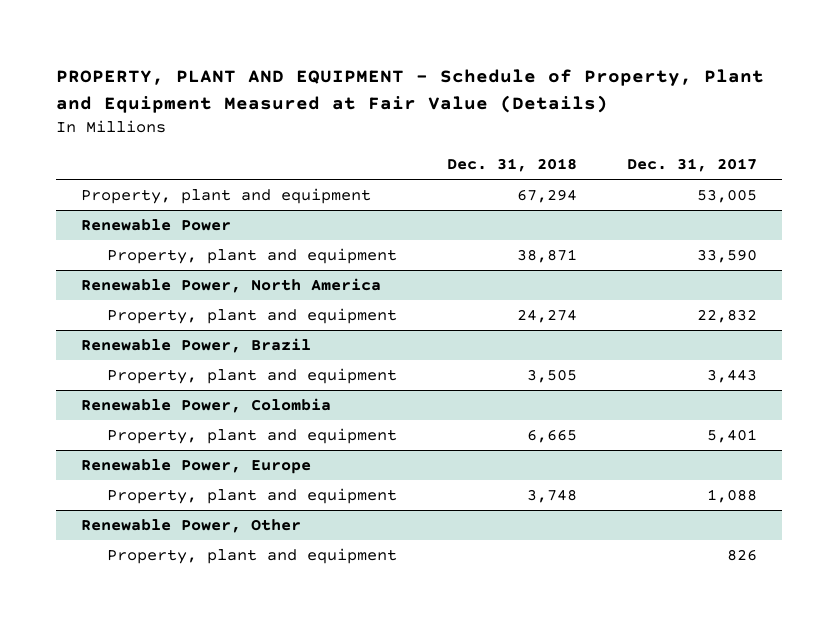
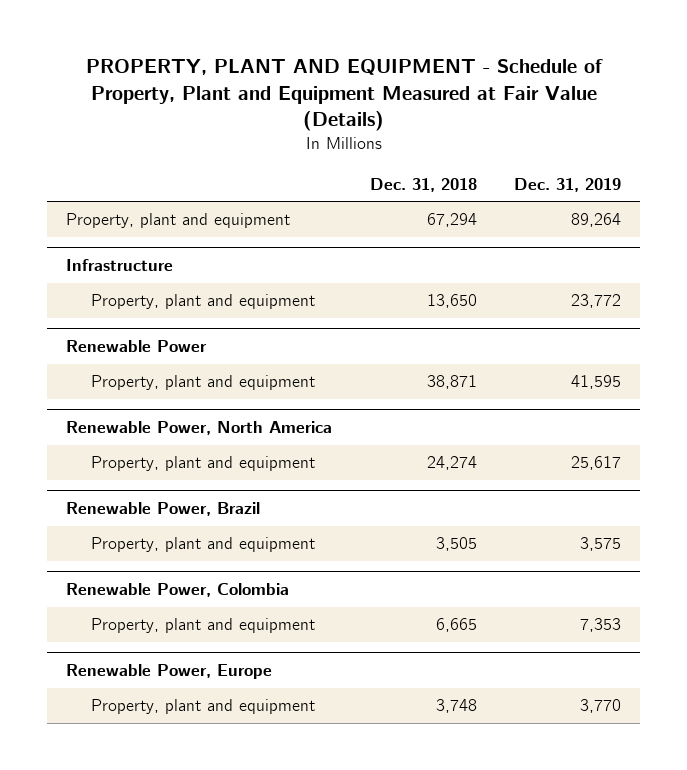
[627,158,758,173] Dec. 31, 2017 -> none
none -> [514,177,622,192] Dec. 31, 2019
none -> [65,259,173,272] Infrastructure
none -> [91,294,316,310] Property, plant and equipment
[80,518,301,533] Renewable Power, Other -> none
[107,547,398,564] Property, plant and equipment -> none

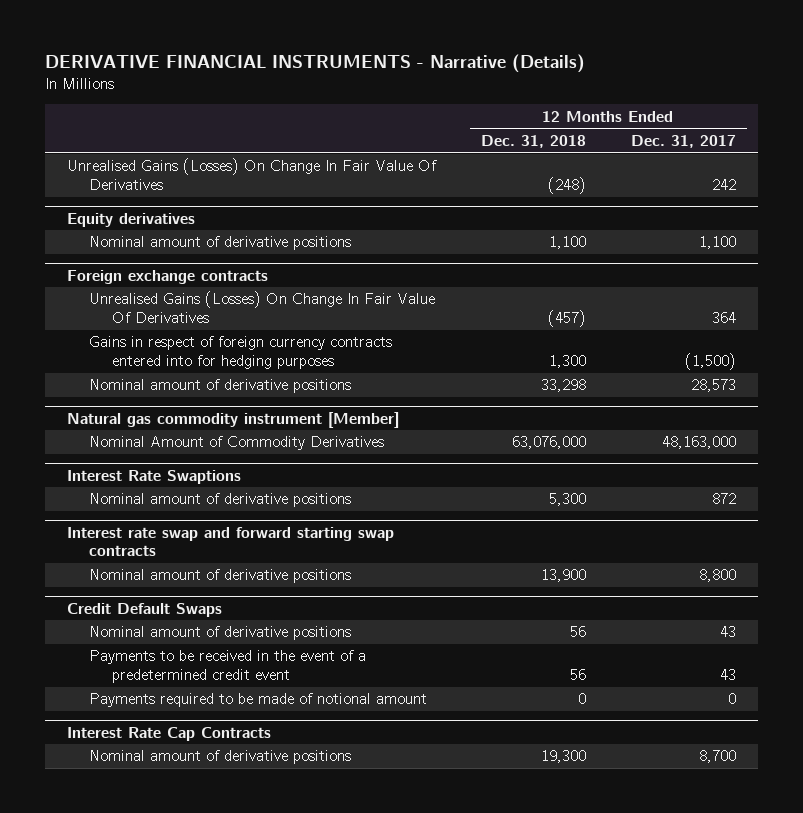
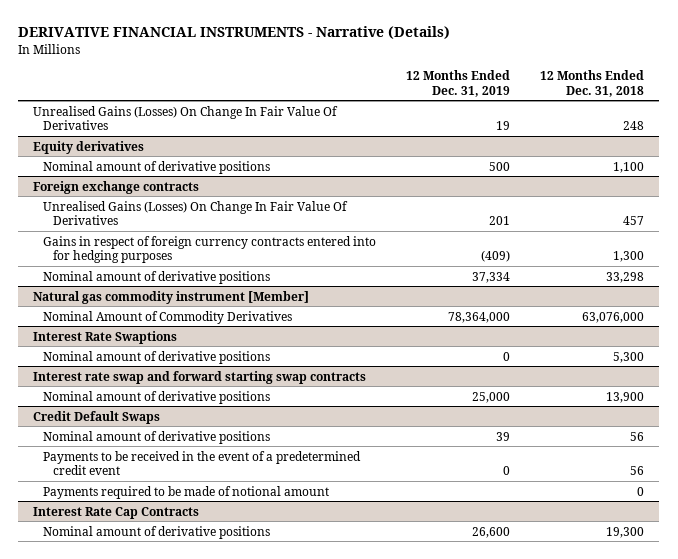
[630,134,736,148] Dec. 31, 2017 -> none
none -> [406,70,511,97] 12 Months Ended Dec. 31, 2019
[547,176,586,194] (248) -> [623,120,645,130] 248
[547,309,586,327] (457) -> [623,215,645,225] 457

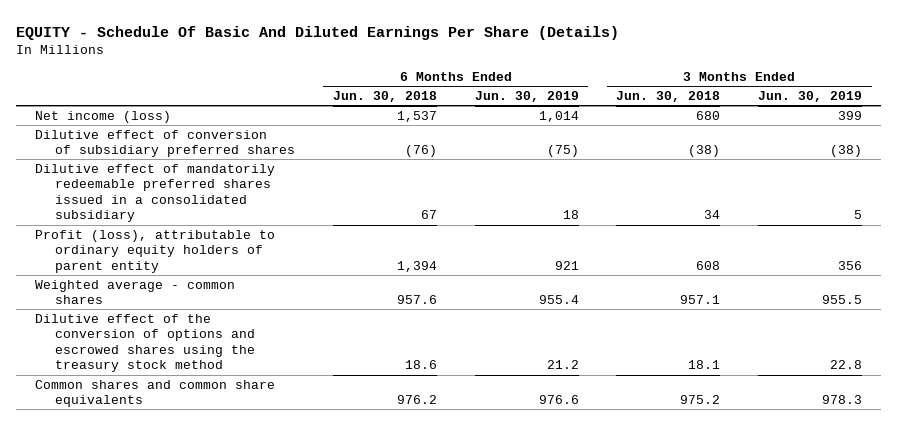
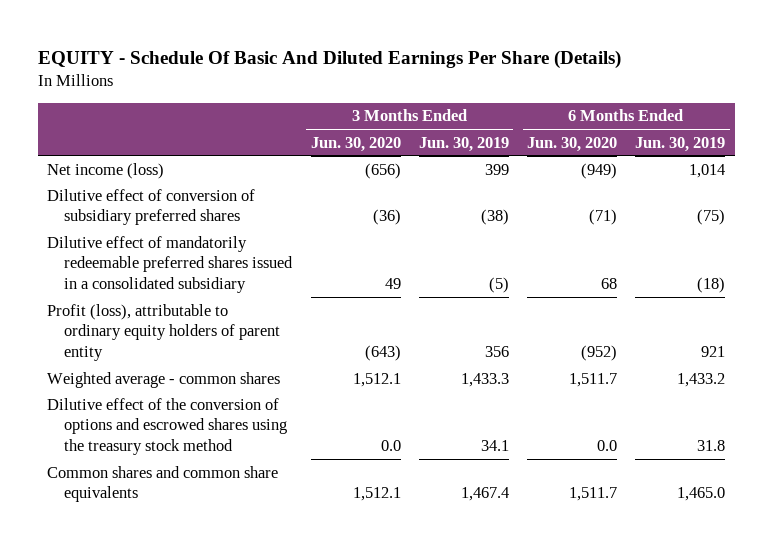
[332,91,437,103] Jun. 30, 2018 -> none
[616,91,721,103] Jun. 30, 2018 -> none
none -> [310,136,401,152] Jun. 30, 2020
none -> [527,136,618,152] Jun. 30, 2020
[562,210,579,220] 18 -> [697,277,726,294] (18)
[854,210,863,220] 5 -> [488,277,509,294] (5)
[538,295,579,305] 955.4 -> [677,372,726,387] 1,433.2
[822,295,863,305] 955.5 -> [460,372,509,387] 1,433.3
[546,360,579,370] 21.2 -> [697,440,726,452] 31.8
[830,360,863,370] 22.8 -> [480,440,509,452] 34.1
[538,395,579,405] 976.6 -> [677,487,726,502] 1,465.0
[822,395,863,405] 978.3 -> [460,487,509,502] 1,467.4

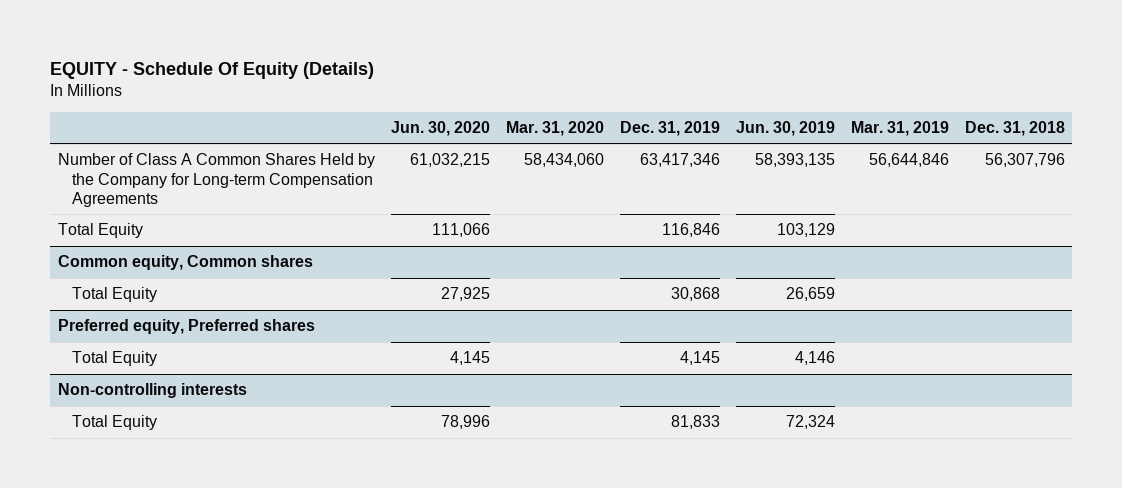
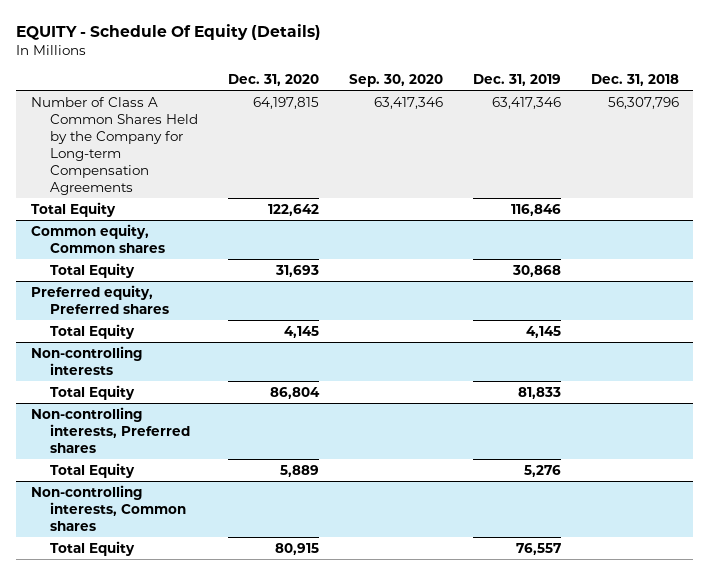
[390,120,490,136] Jun. 30, 2020 -> none
[505,120,604,136] Mar. 31, 2020 -> none
[735,120,835,136] Jun. 30, 2019 -> none
[850,120,949,136] Mar. 31, 2019 -> none
none -> [227,73,319,86] Dec. 31, 2020
none -> [348,73,443,87] Sep. 30, 2020
none -> [31,406,191,453] Non-controlling interests, Preferred shares
none -> [50,462,136,478] Total Equity
none -> [31,484,187,531] Non-controlling interests, Common shares
none -> [50,540,136,556] Total Equity

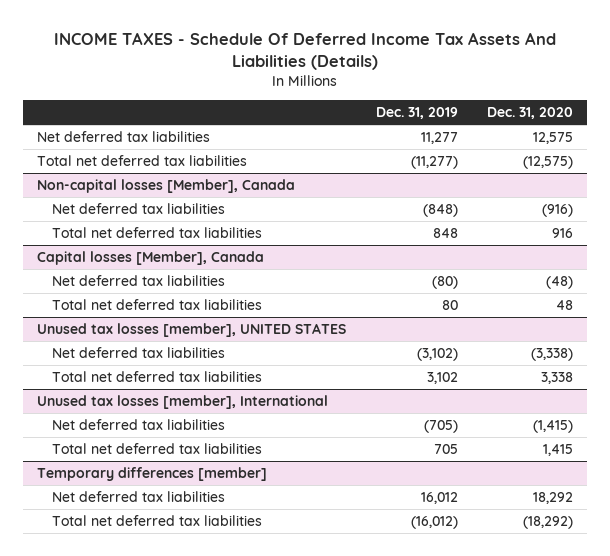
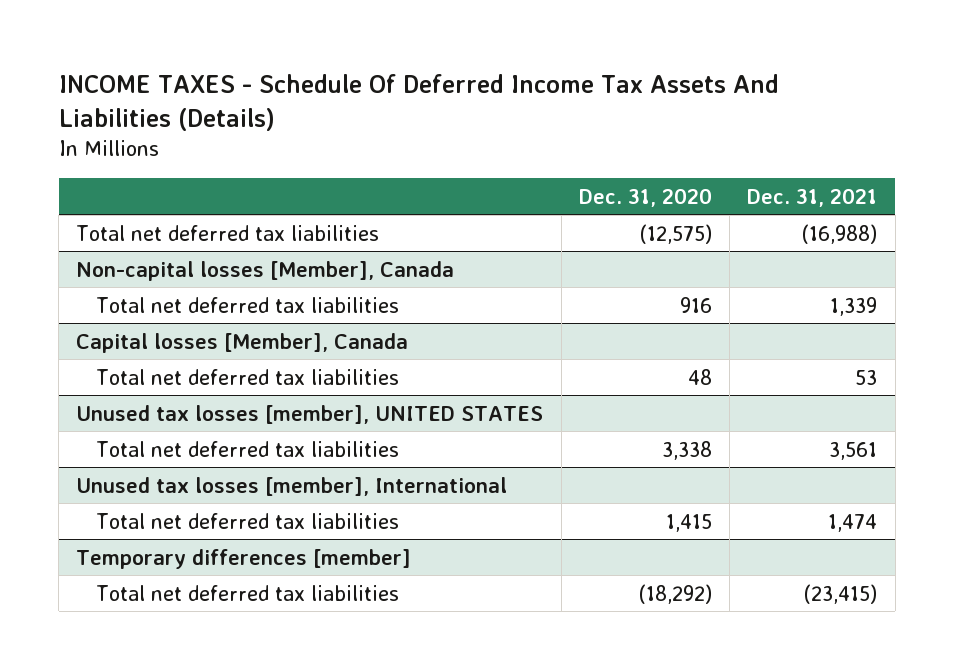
[375,107,458,120] Dec. 31, 2019 -> none
none -> [747,187,878,207] Dec. 31, 2021
[37,131,211,143] Net deferred tax liabilities -> none
[52,203,226,215] Net deferred tax liabilities -> none
[52,275,226,287] Net deferred tax liabilities -> none
[52,347,226,359] Net deferred tax liabilities -> none
[52,419,226,431] Net deferred tax liabilities -> none
[52,491,226,503] Net deferred tax liabilities -> none

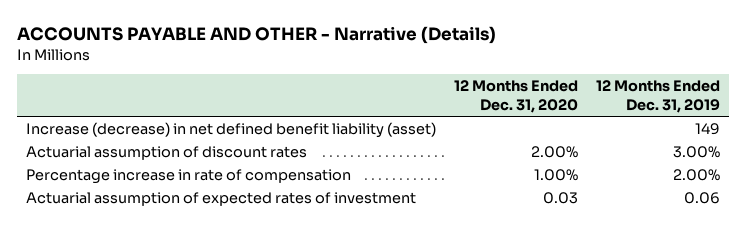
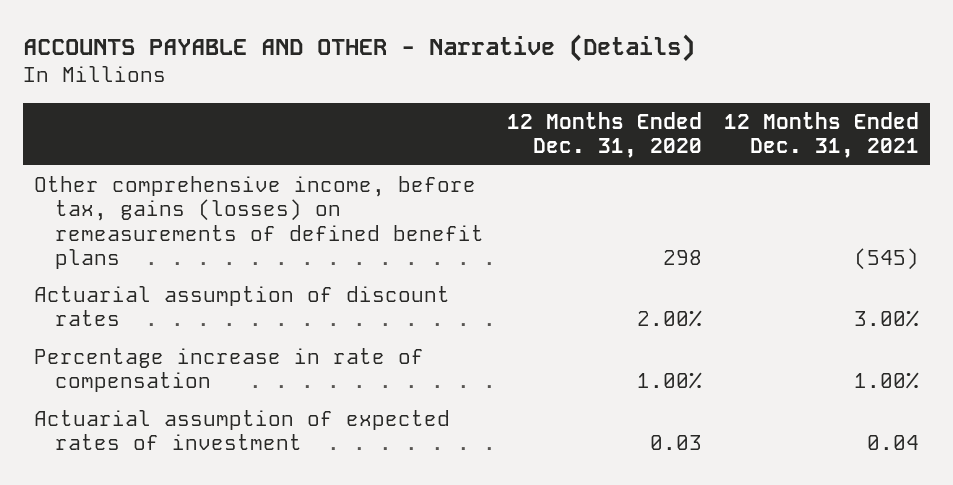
[596,80,721,113] 12 Months Ended Dec. 31, 2019 -> none
none -> [723,112,919,159] 12 Months Ended Dec. 31, 2021
[26,121,437,138] Increase (decrease) in net defined benefit liability (asset) -> none
none -> [33,175,485,269] Other comprehensive income, before tax, gains (losses) on remeasurements of defined benefit plans

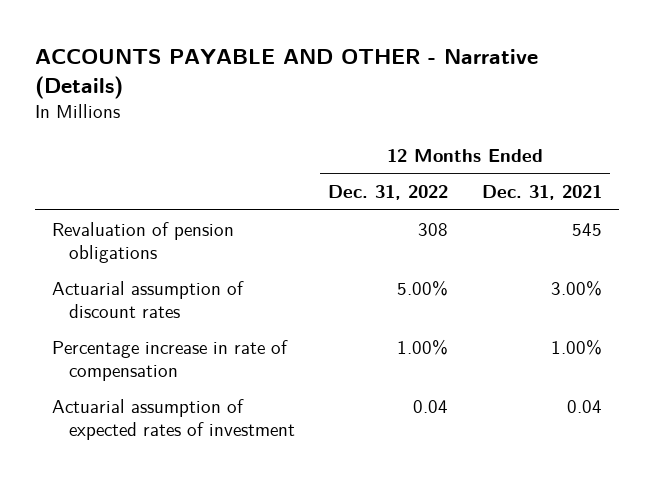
[506,112,702,159] 12 Months Ended Dec. 31, 2020 -> none
none -> [328,185,449,201] Dec. 31, 2022
[33,175,485,269] Other comprehensive income, before tax, gains (losses) on remeasurements of defined benefit plans -> none
none -> [51,221,234,263] Revaluation of pension obligations

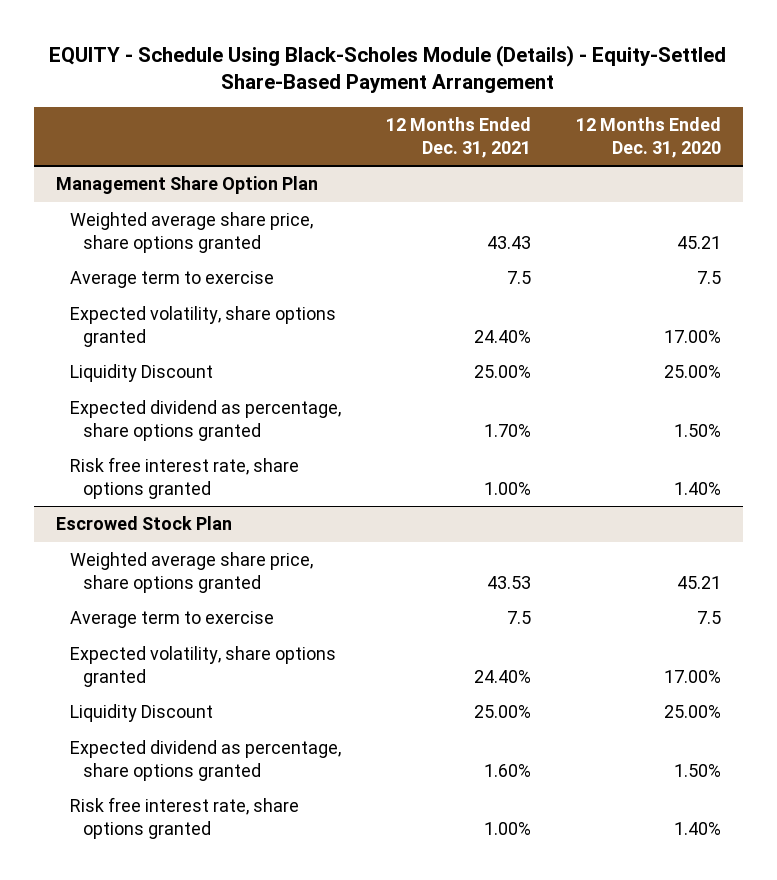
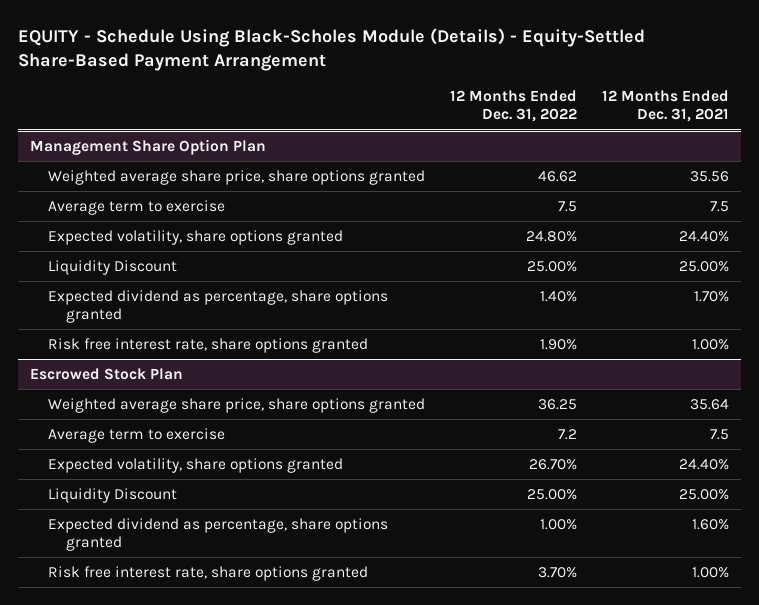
[575,117,721,158] 12 Months Ended Dec. 31, 2020 -> none
none -> [449,90,577,123] 12 Months Ended Dec. 31, 2022
[486,235,531,249] 43.43 -> [689,170,729,182] 35.56
[486,575,531,589] 43.53 -> [689,398,729,410] 35.64

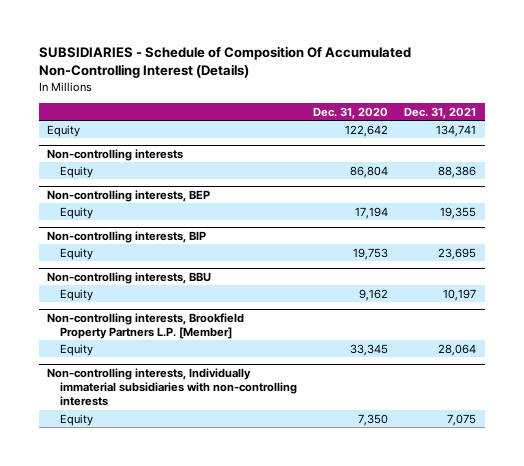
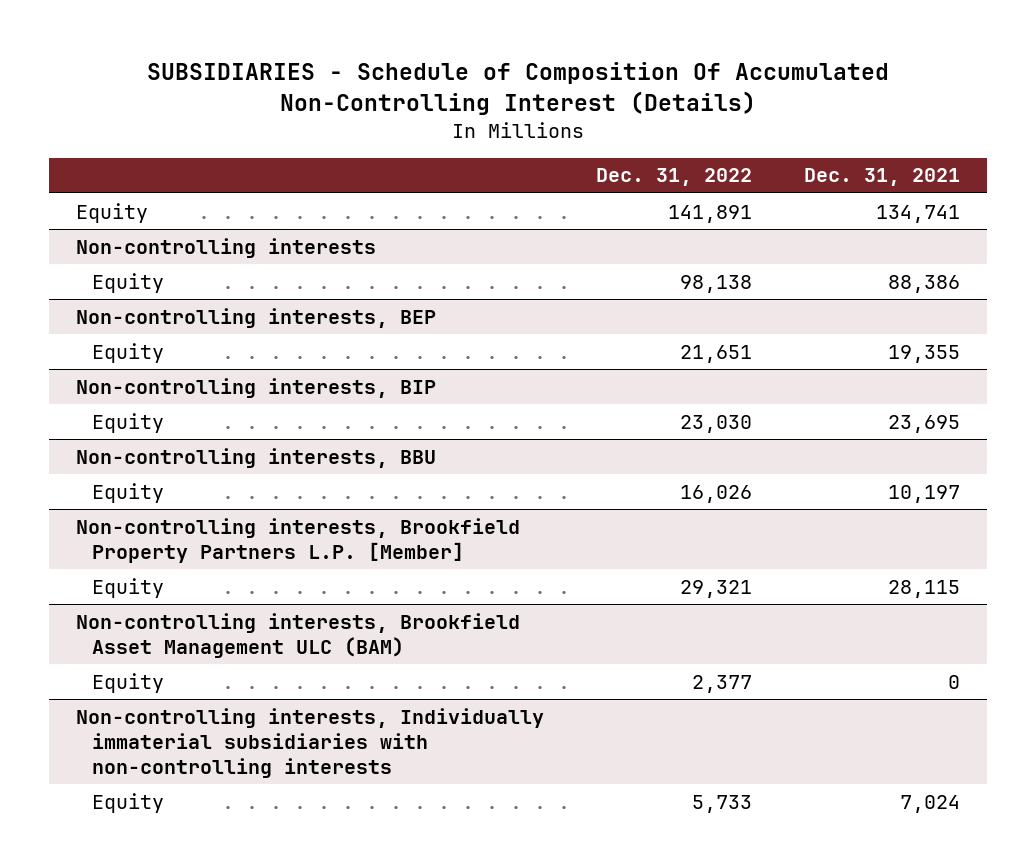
[313,106,389,119] Dec. 31, 2020 -> none
none -> [596,168,753,187] Dec. 31, 2022
[438,343,477,356] 28,064 -> [888,579,961,598] 28,115
none -> [75,612,520,658] Non-controlling interests, Brookfield Asset Management ULC (BAM)
none -> [92,672,165,693] Equity
[447,413,477,426] 7,075 -> [900,794,961,813] 7,024

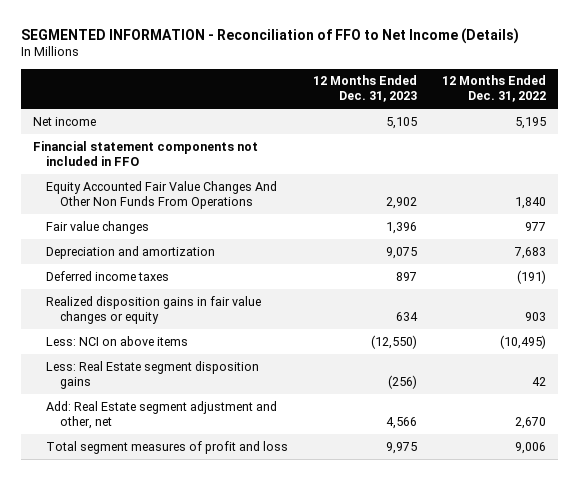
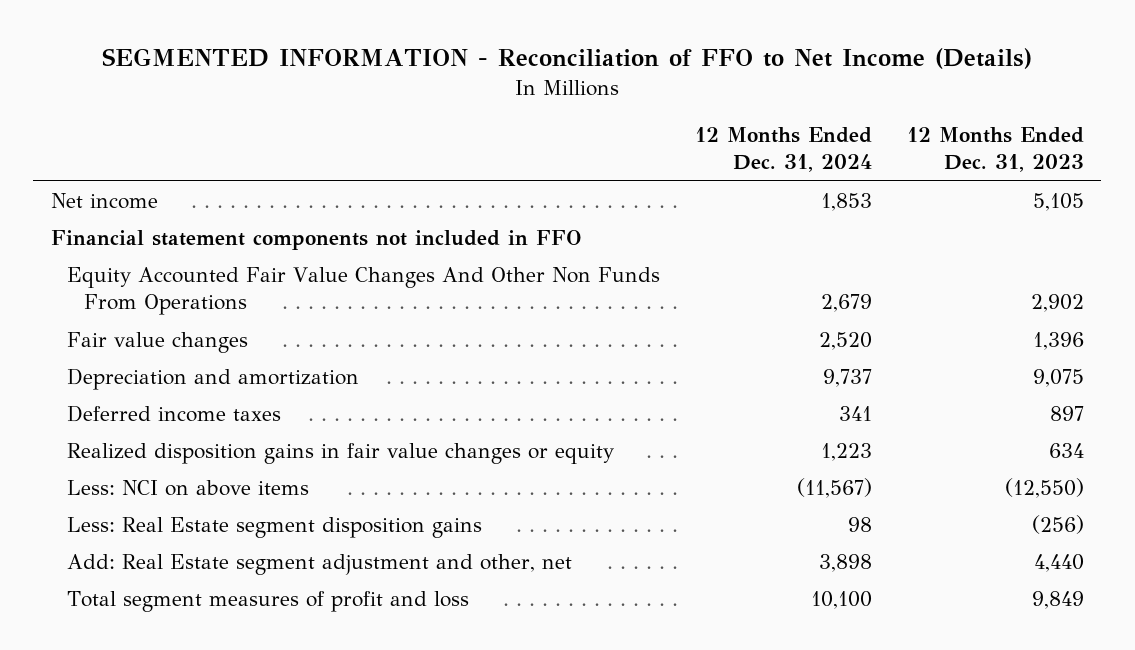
[442,75,547,103] 12 Months Ended Dec. 31, 2022 -> none
none -> [695,127,873,173] 12 Months Ended Dec. 31, 2024
[386,416,418,429] 4,566 -> [1033,553,1084,572] 4,440
[386,441,418,454] 9,975 -> [1031,590,1084,609] 9,849

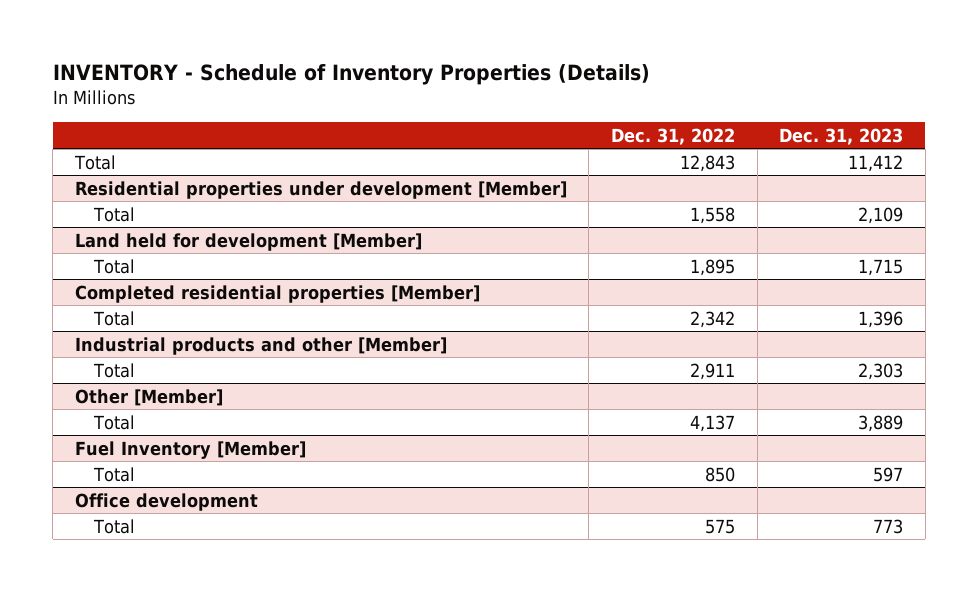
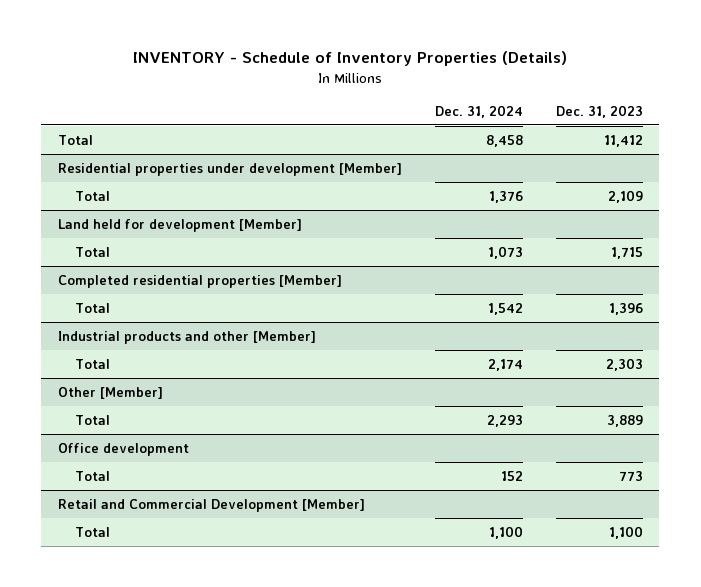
[610,127,735,145] Dec. 31, 2022 -> none
none -> [434,104,523,118] Dec. 31, 2024
[74,440,306,459] Fuel Inventory [Member] -> none
[92,466,135,482] Total -> none
none -> [57,498,365,512] Retail and Commercial Development [Member]
none -> [75,526,111,537] Total

